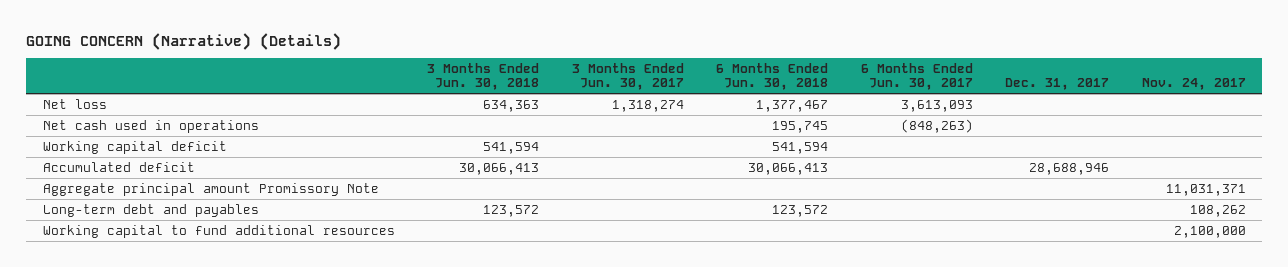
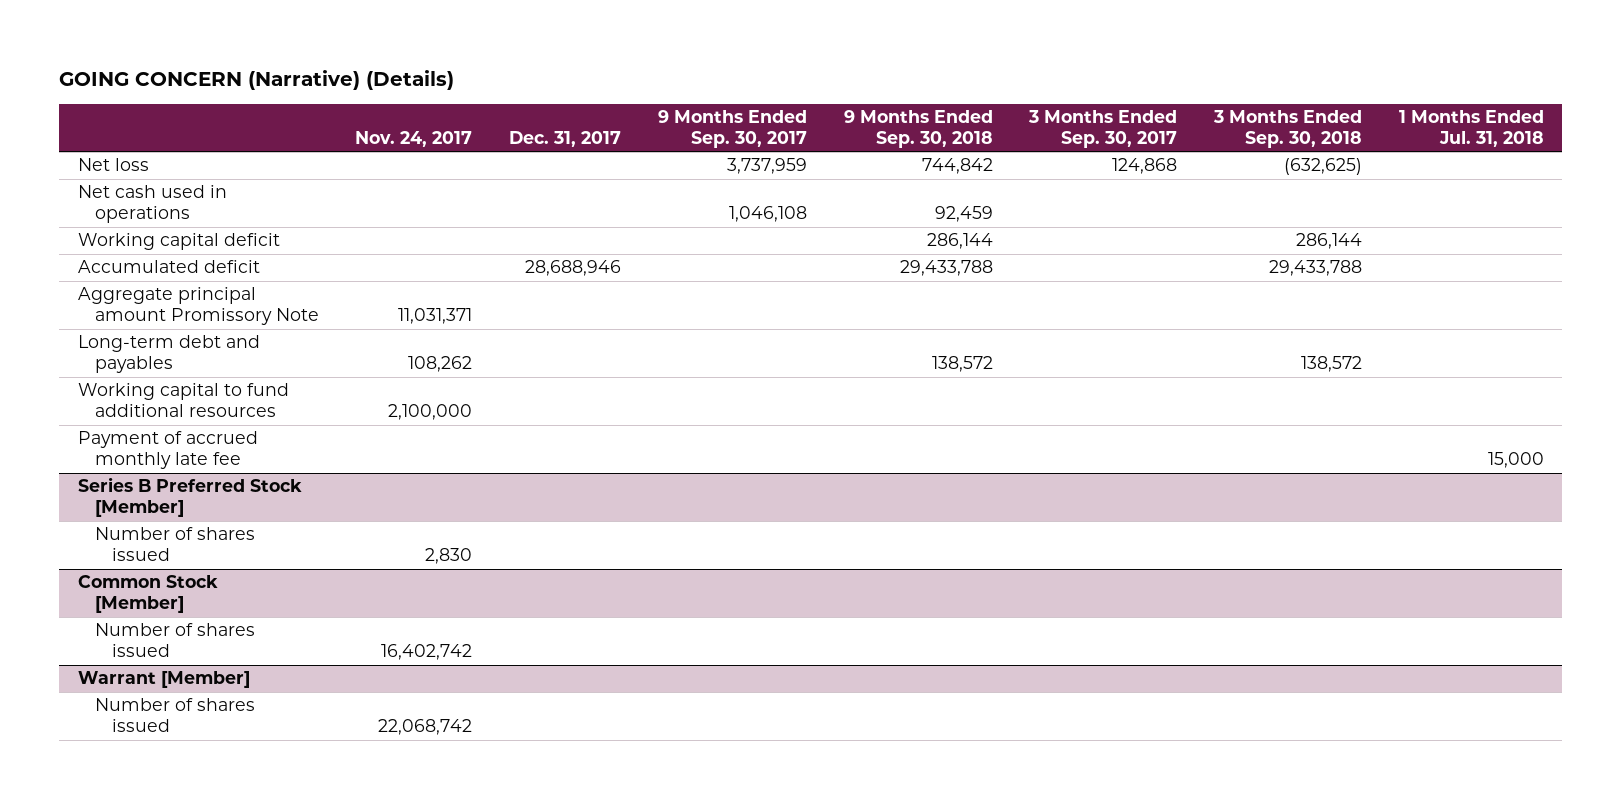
[427,62,540,91] 3 Months Ended Jun. 30, 2018 -> none
[571,62,684,91] 3 Months Ended Jun. 30, 2017 -> none
[716,62,829,91] 6 Months Ended Jun. 30, 2018 -> none
[860,62,973,91] 6 Months Ended Jun. 30, 2017 -> none
none -> [657,110,807,149] 9 Months Ended Sep. 30, 2017
none -> [843,110,993,149] 9 Months Ended Sep. 30, 2018
none -> [1028,110,1178,149] 3 Months Ended Sep. 30, 2017
none -> [1213,110,1363,149] 3 Months Ended Sep. 30, 2018
none -> [1398,110,1544,148] 1 Months Ended Jul. 31, 2018
none -> [77,431,258,470] Payment of accrued monthly late fee
none -> [77,477,302,518] Series B Preferred Stock [Member]
none -> [94,527,255,562] Number of shares issued
none -> [77,575,218,614] Common Stock [Member]
none -> [94,623,255,658] Number of shares issued
none -> [77,671,250,689] Warrant [Member]
none -> [94,698,255,733] Number of shares issued

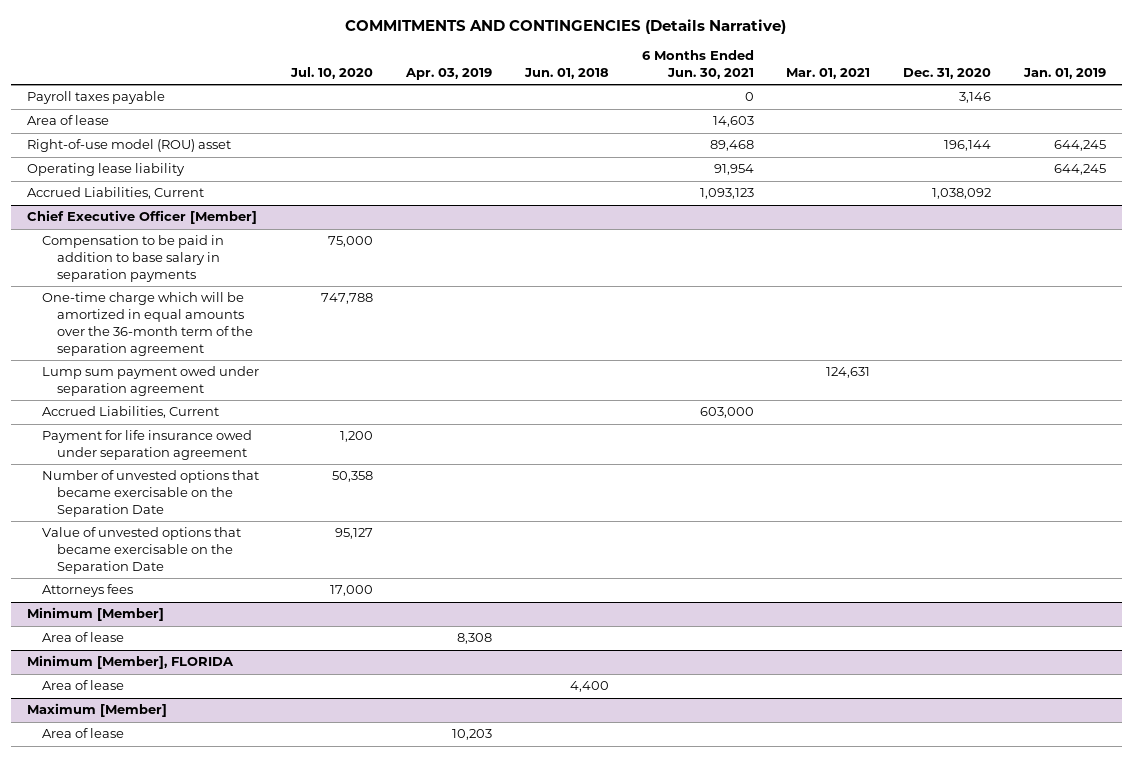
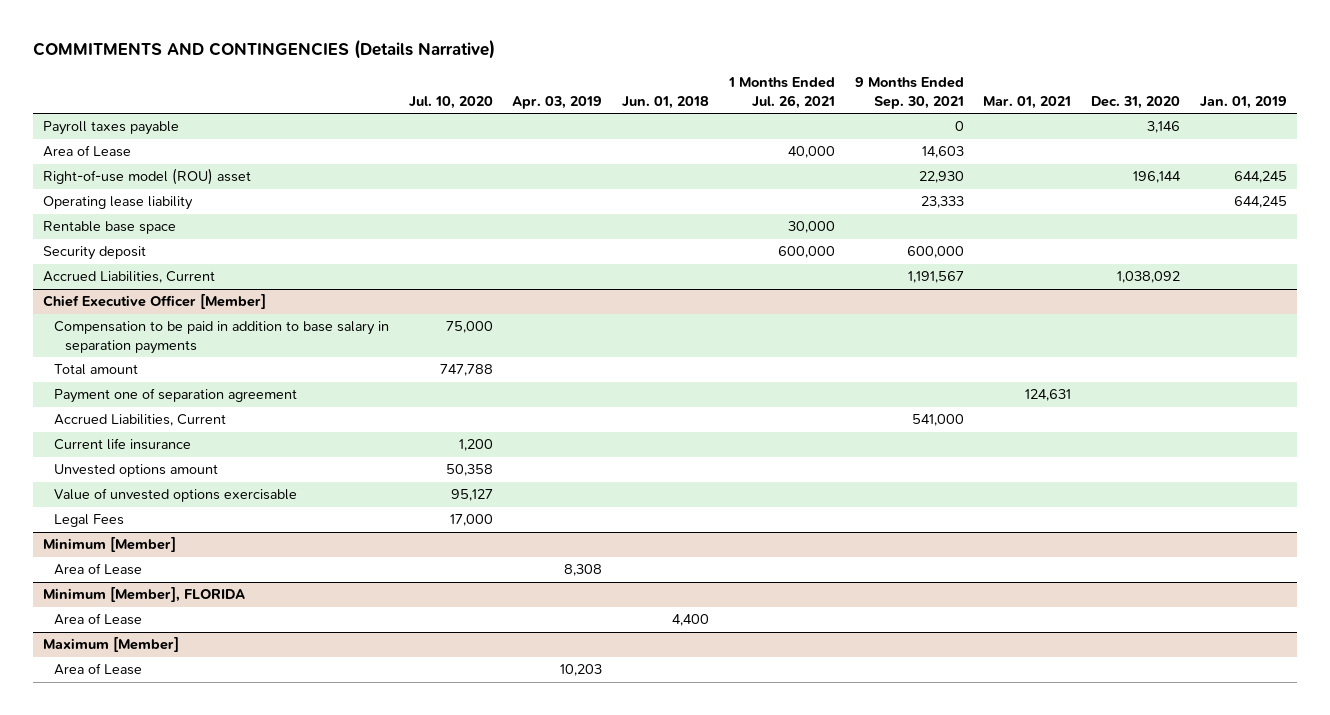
[641,50,754,80] 6 Months Ended Jun. 30, 2021 -> none
none -> [727,77,835,109] 1 Months Ended Jul. 26, 2021
none -> [854,77,964,109] 9 Months Ended Sep. 30, 2021
[26,115,109,126] Area of lease -> [42,145,131,158] Area of Lease
none -> [42,221,176,235] Rentable base space
none -> [42,246,146,261] Security deposit
[41,292,253,356] One-time charge which will be amortized in equal amounts over the 36-month term of the separation agreement -> [53,364,138,376] Total amount
[41,366,259,397] Lump sum payment owed under separation agreement -> [53,388,297,404] Payment one of separation agreement
[41,430,252,461] Payment for life insurance owed under separation agreement -> [53,438,191,451] Current life insurance
[41,470,259,518] Number of unvested options that became exercisable on the Separation Date -> [53,464,218,478] Unvested options amount
[41,527,241,575] Value of unvested options that became exercisable on the Separation Date -> [53,488,297,503] Value of unvested options exercisable
[41,584,133,598] Attorneys fees -> [53,514,124,528] Legal Fees
[41,632,124,643] Area of lease -> [53,563,142,576] Area of Lease
[41,680,124,691] Area of lease -> [53,613,142,626] Area of Lease
[41,728,124,739] Area of lease -> [53,663,142,676] Area of Lease

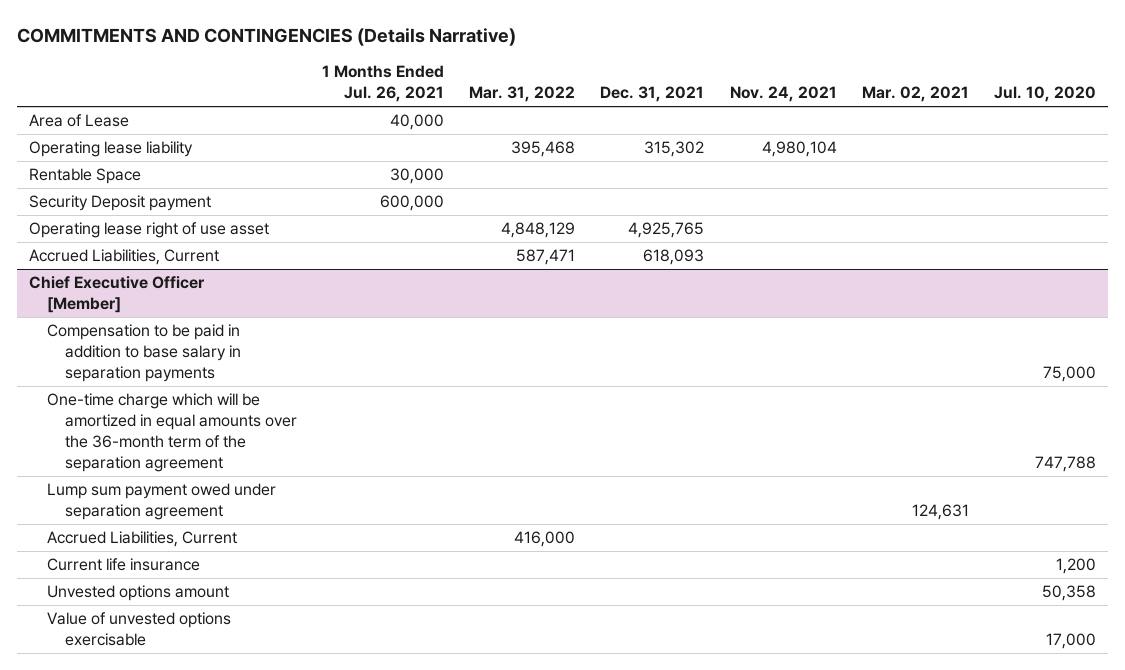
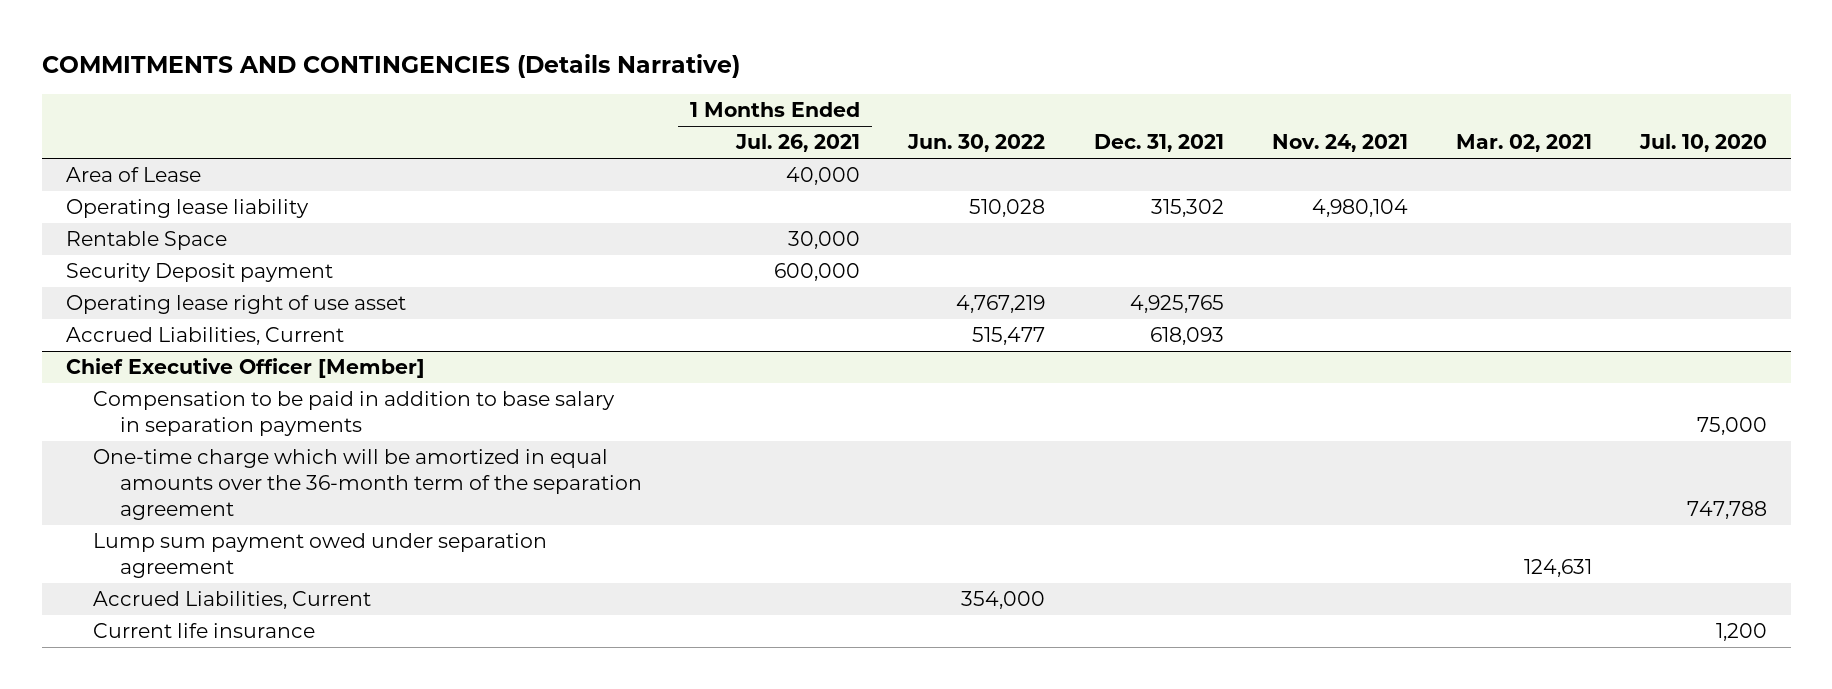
[469,86,576,103] Mar. 31, 2022 -> none
none -> [907,134,1046,153] Jun. 30, 2022
[47,585,230,602] Unvested options amount -> none
[47,612,232,647] Value of unvested options exercisable -> none

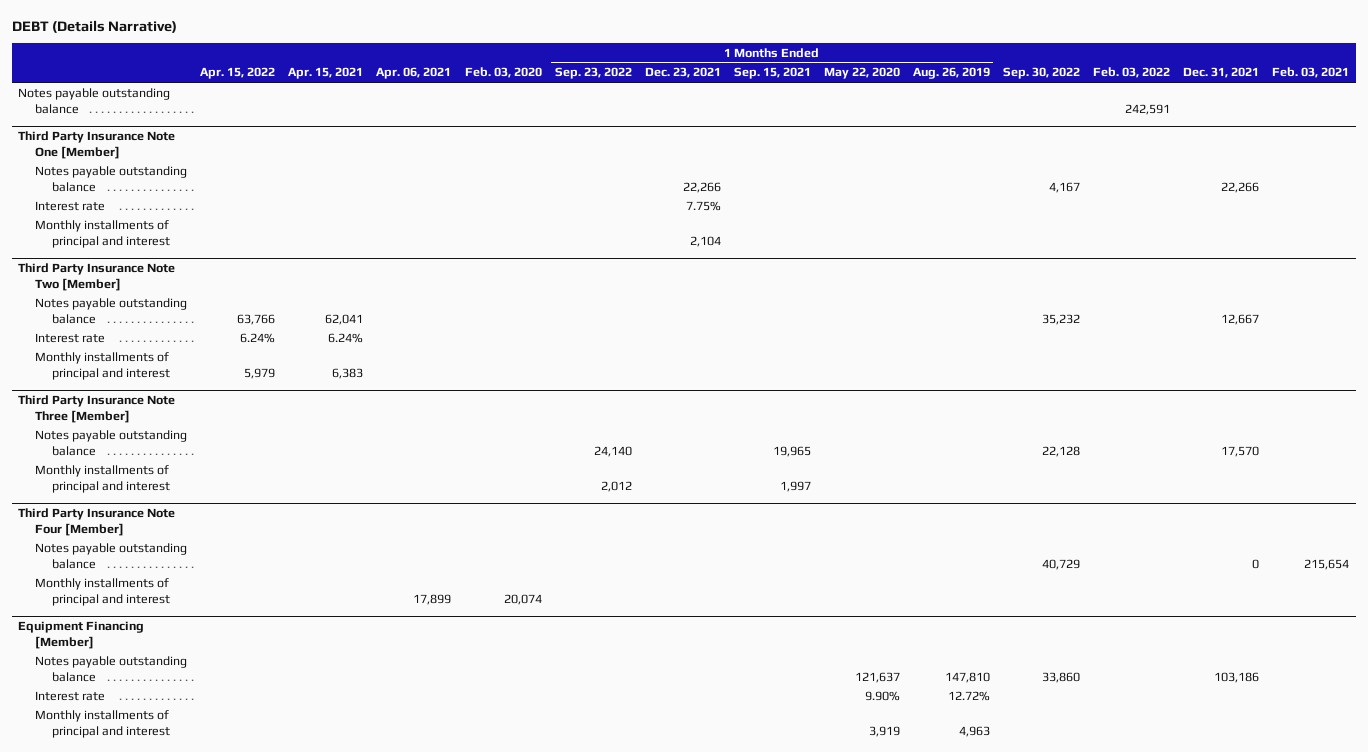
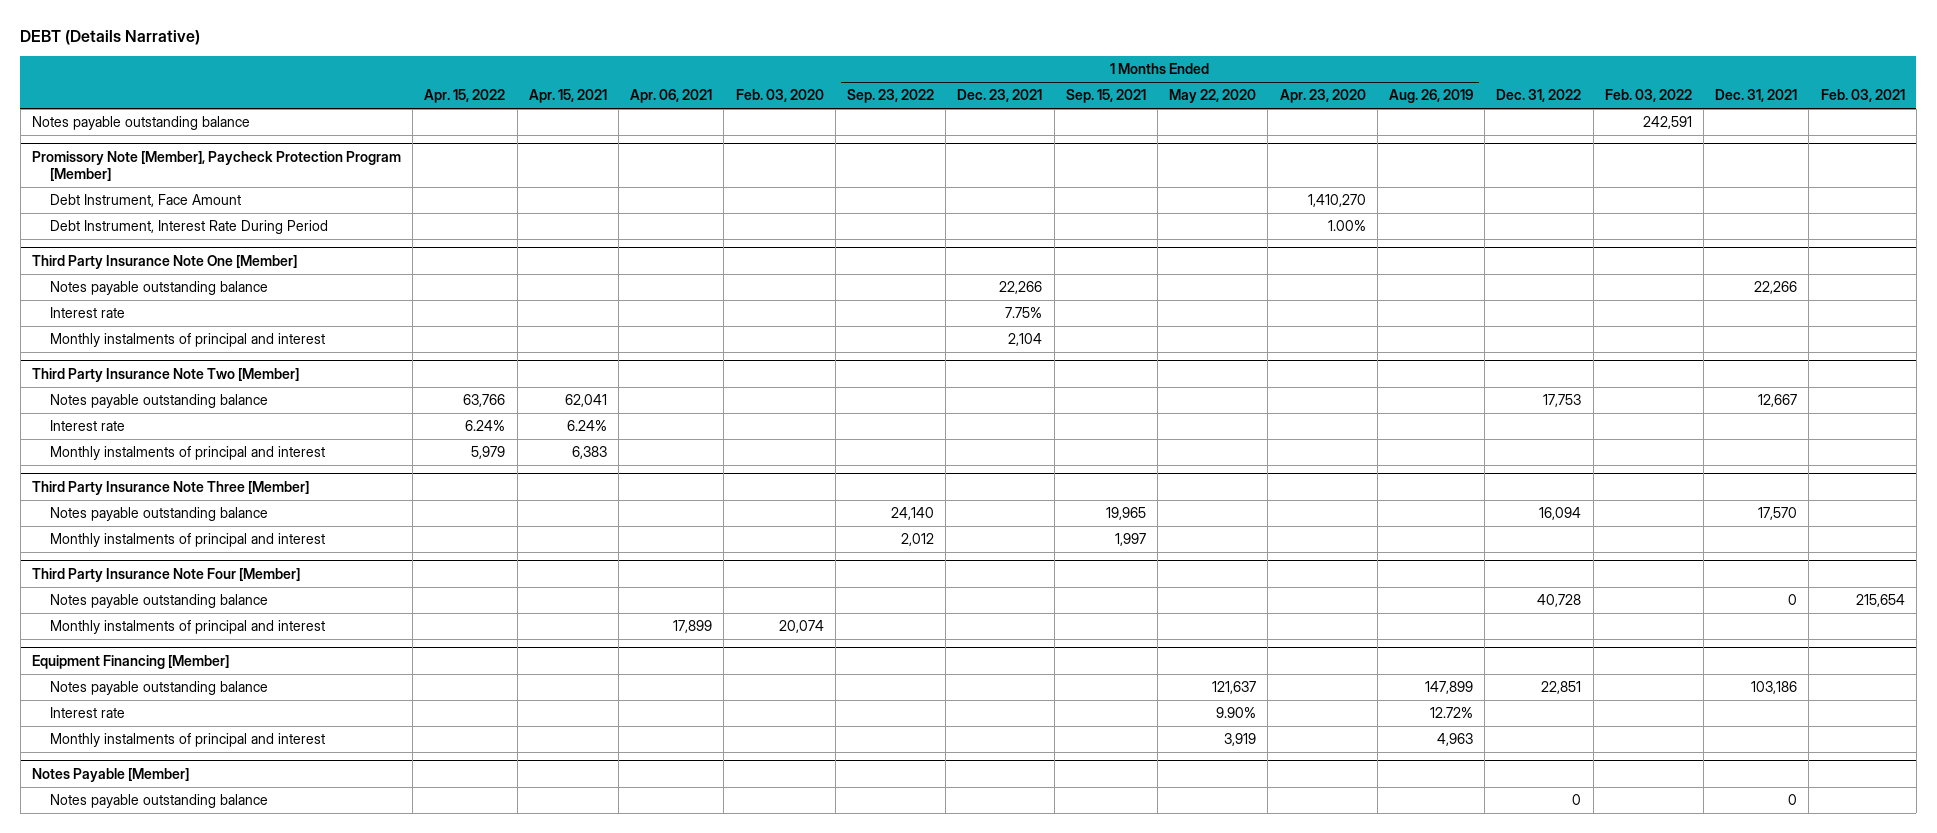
[1003,67,1081,80] Sep. 30, 2022 -> none
none -> [1279,89,1366,104] Apr. 23, 2020
none -> [1496,89,1582,103] Dec. 31, 2022
none -> [31,150,401,181] Promissory Note [Member], Paycheck Protection Program [Member]
none -> [50,194,242,208] Debt Instrument, Face Amount
none -> [50,220,329,235] Debt Instrument, Interest Rate During Period
[35,219,171,248] Monthly installments of principal and interest -> [50,333,326,348] Monthly instalments of principal and interest
[35,351,171,380] Monthly installments of principal and interest -> [50,446,326,461] Monthly instalments of principal and interest
[35,464,171,493] Monthly installments of principal and interest -> [50,533,326,548] Monthly instalments of principal and interest
[35,577,171,606] Monthly installments of principal and interest -> [50,620,326,635] Monthly instalments of principal and interest
[945,671,991,683] 147,810 -> [1425,681,1474,695] 147,899
[35,709,171,738] Monthly installments of principal and interest -> [50,733,326,748] Monthly instalments of principal and interest
none -> [31,767,189,782] Notes Payable [Member]
none -> [50,794,269,809] Notes payable outstanding balance

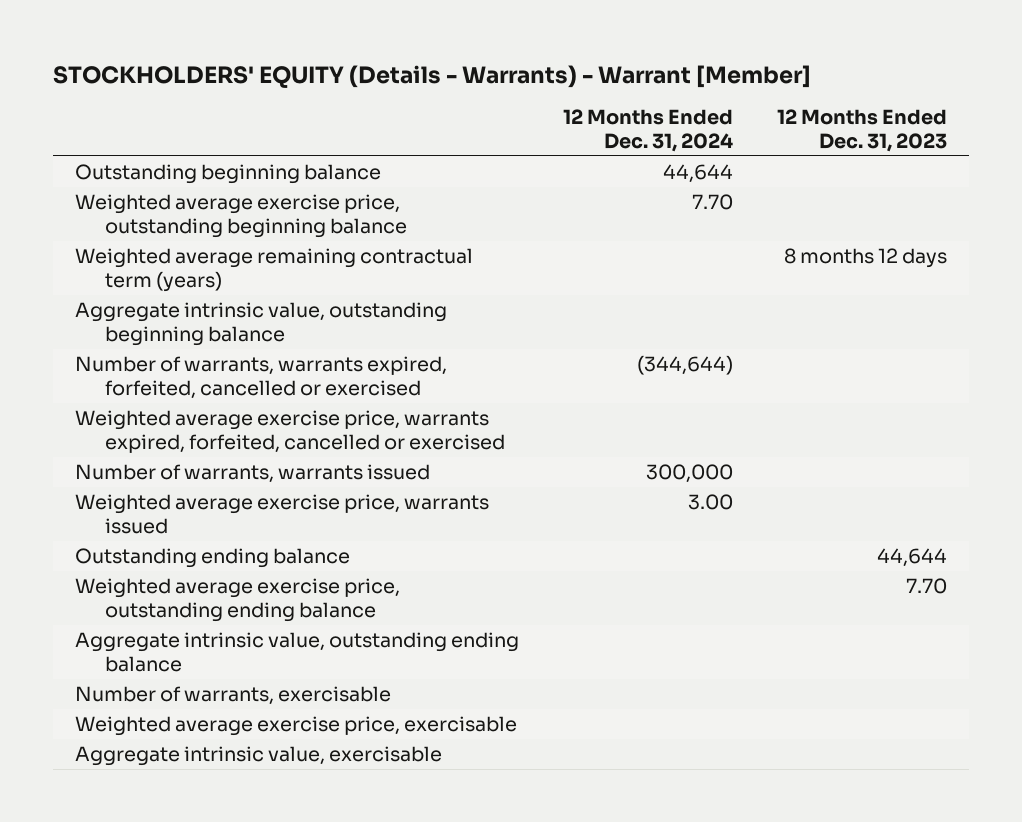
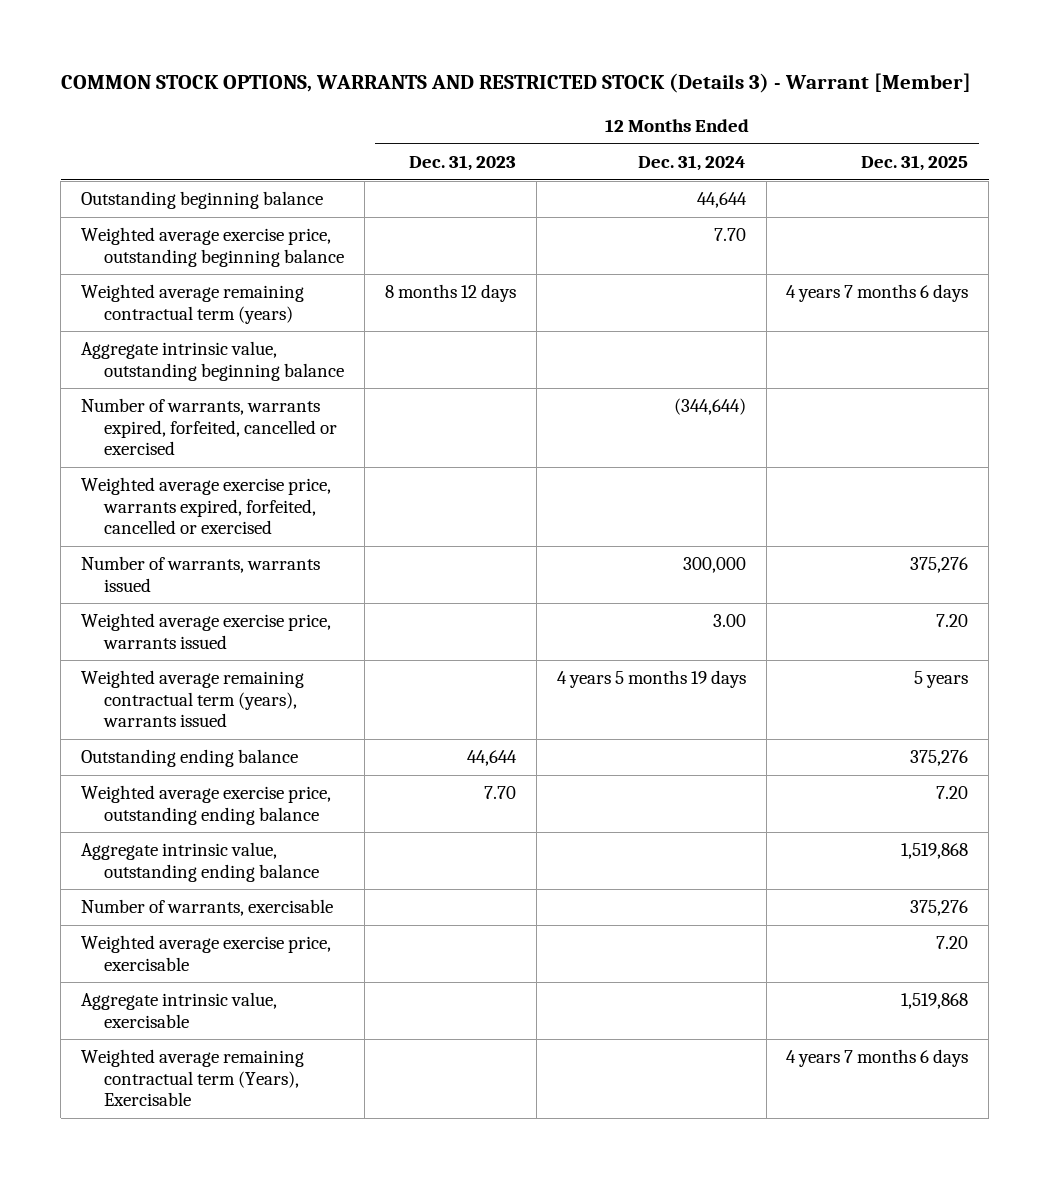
[52,64,811,88] STOCKHOLDERS' EQUITY (Details - Warrants) - Warrant [Member] -> [60,73,971,94] COMMON STOCK OPTIONS, WARRANTS AND RESTRICTED STOCK (Details 3) - Warrant [Member]
none -> [861,154,969,171] Dec. 31, 2025
none -> [81,670,305,728] Weighted average remaining contractual term (years), warrants issued
none -> [81,1049,305,1107] Weighted average remaining contractual term (Years), Exercisable

